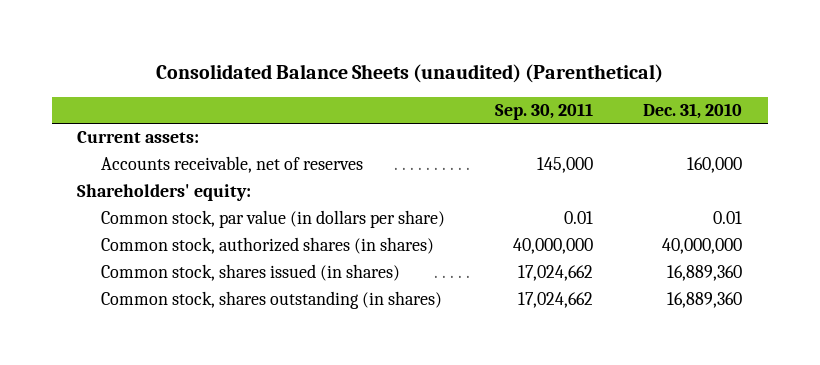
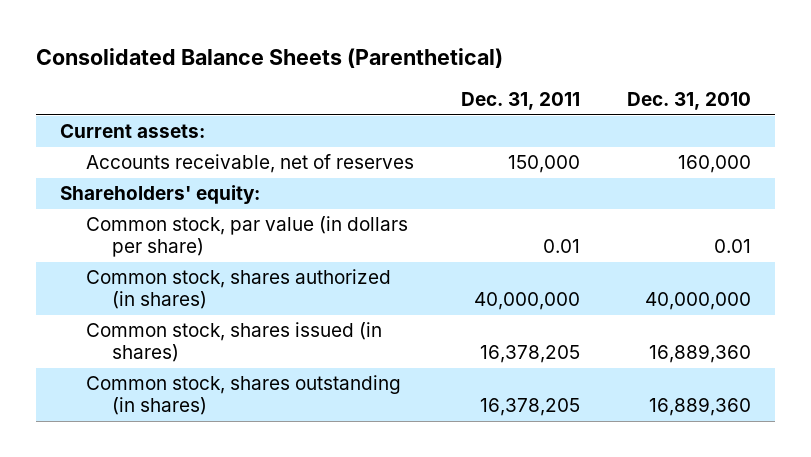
[155,64,663,84] Consolidated Balance Sheets (unaudited) (Parenthetical) -> [36,48,504,69] Consolidated Balance Sheets (Parenthetical)
[495,102,594,120] Sep. 30, 2011 -> none
none -> [460,92,580,111] Dec. 31, 2011
[100,237,434,255] Common stock, authorized shares (in shares) -> [85,269,391,310] Common stock, shares authorized (in shares)

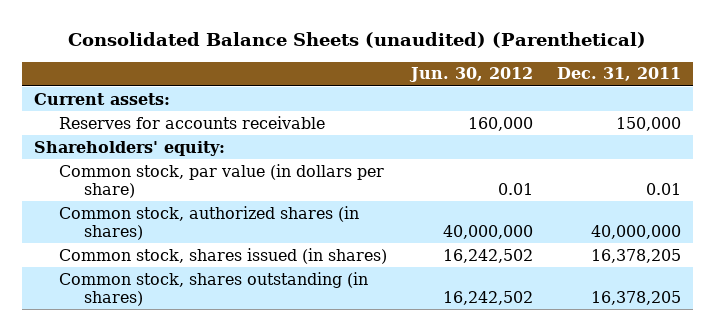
[36,48,504,69] Consolidated Balance Sheets (Parenthetical) -> [68,32,647,49] Consolidated Balance Sheets (unaudited) (Parenthetical)
[627,92,752,111] Dec. 31, 2010 -> none
none -> [408,67,533,83] Jun. 30, 2012
[85,154,414,174] Accounts receivable, net of reserves -> [58,115,325,129] Reserves for accounts receivable
[85,269,391,310] Common stock, shares authorized (in shares) -> [58,205,359,241] Common stock, authorized shares (in shares)

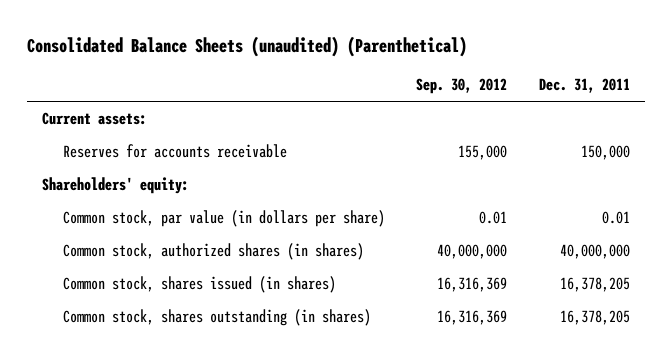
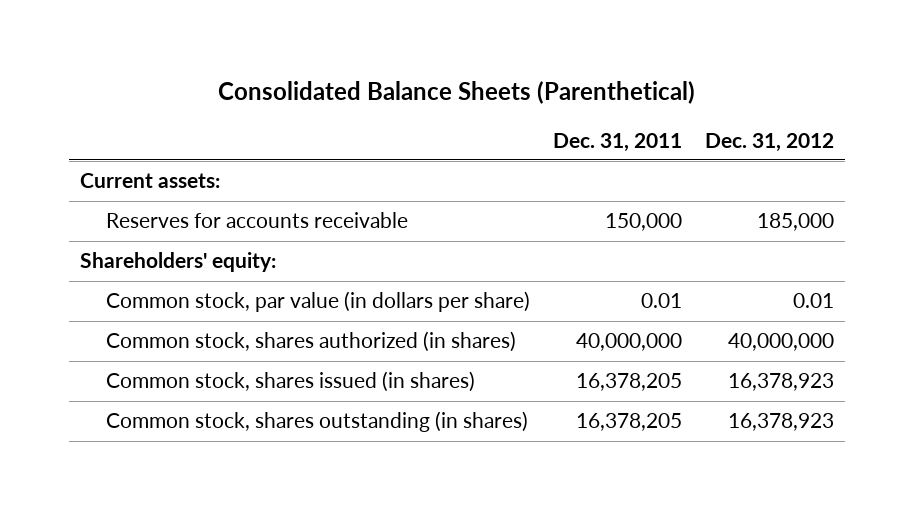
[26,35,467,57] Consolidated Balance Sheets (unaudited) (Parenthetical) -> [217,81,695,105] Consolidated Balance Sheets (Parenthetical)
[416,78,508,95] Sep. 30, 2012 -> none
none -> [704,132,834,152] Dec. 31, 2012
[62,243,364,261] Common stock, authorized shares (in shares) -> [106,331,517,353] Common stock, shares authorized (in shares)

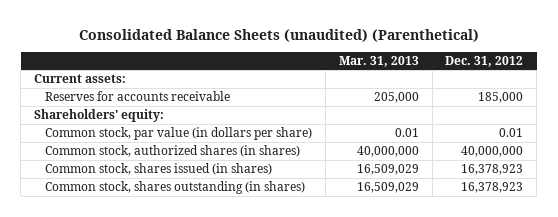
[217,81,695,105] Consolidated Balance Sheets (Parenthetical) -> [78,28,479,42] Consolidated Balance Sheets (unaudited) (Parenthetical)
[553,132,683,152] Dec. 31, 2011 -> none
none -> [338,55,419,67] Mar. 31, 2013
[106,331,517,353] Common stock, shares authorized (in shares) -> [44,145,300,158] Common stock, authorized shares (in shares)

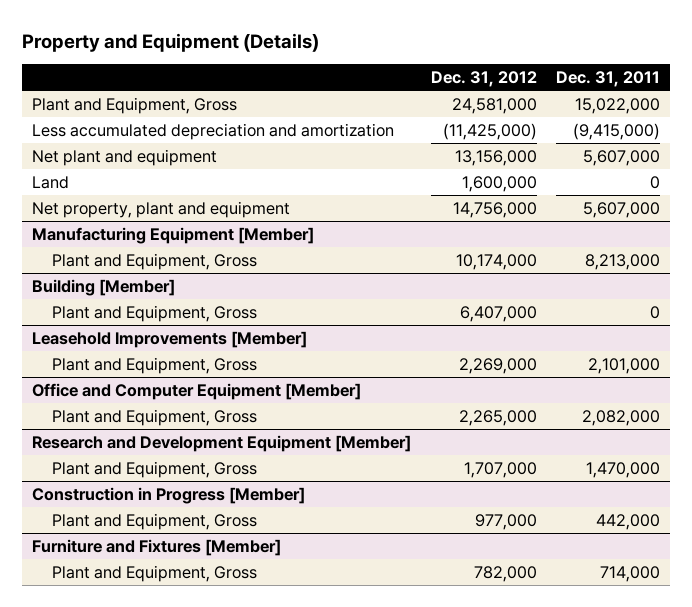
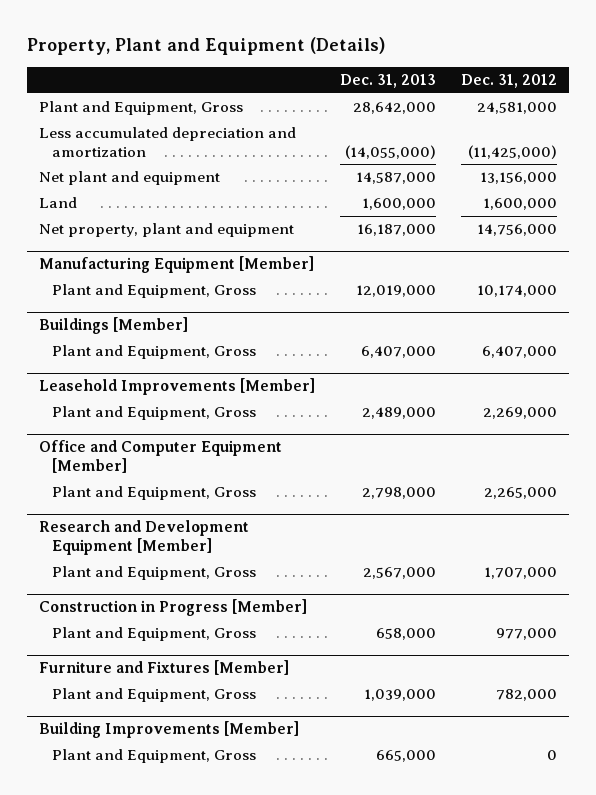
[22,33,320,53] Property and Equipment (Details) -> [27,37,386,56] Property, Plant and Equipment (Details)
[556,71,661,88] Dec. 31, 2011 -> none
none -> [340,73,437,88] Dec. 31, 2013
[32,278,176,296] Building [Member] -> [39,317,189,335] Buildings [Member]
none -> [39,721,300,739] Building Improvements [Member]
none -> [52,749,257,764] Plant and Equipment, Gross

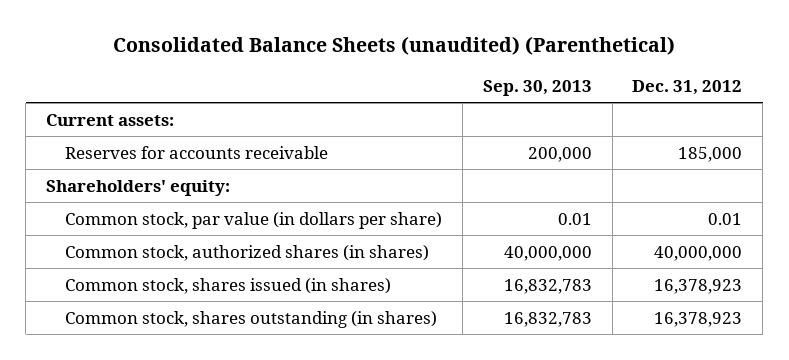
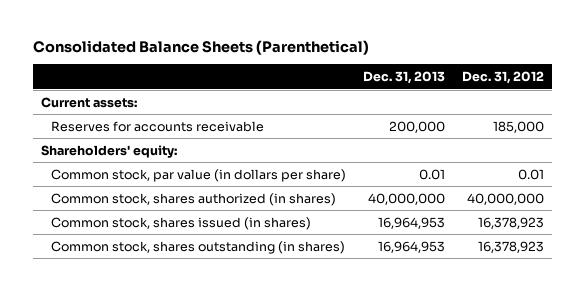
[113,36,676,56] Consolidated Balance Sheets (unaudited) (Parenthetical) -> [32,40,369,56] Consolidated Balance Sheets (Parenthetical)
[482,79,592,96] Sep. 30, 2013 -> none
none -> [362,71,445,85] Dec. 31, 2013
[64,244,429,261] Common stock, authorized shares (in shares) -> [50,192,336,206] Common stock, shares authorized (in shares)

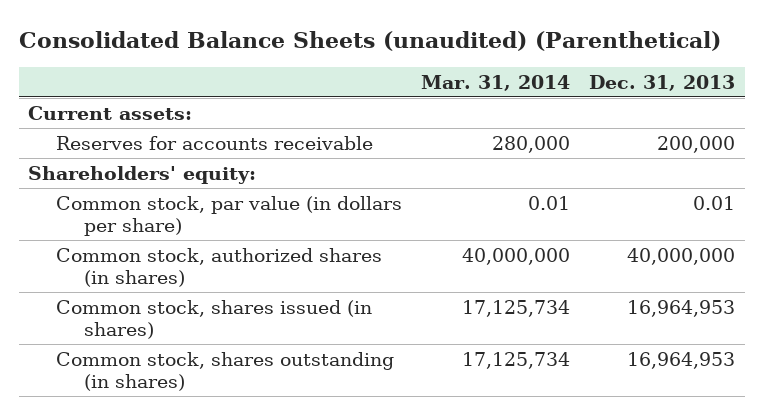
[32,40,369,56] Consolidated Balance Sheets (Parenthetical) -> [19,31,722,52] Consolidated Balance Sheets (unaudited) (Parenthetical)
[461,71,544,85] Dec. 31, 2012 -> none
none -> [421,74,571,91] Mar. 31, 2014
[50,192,336,206] Common stock, shares authorized (in shares) -> [56,247,383,288] Common stock, authorized shares (in shares)

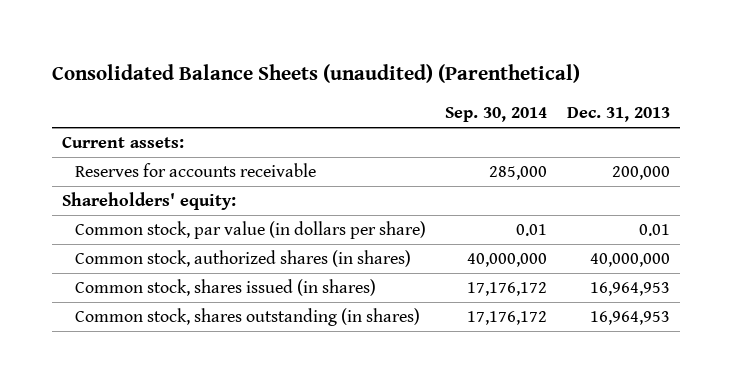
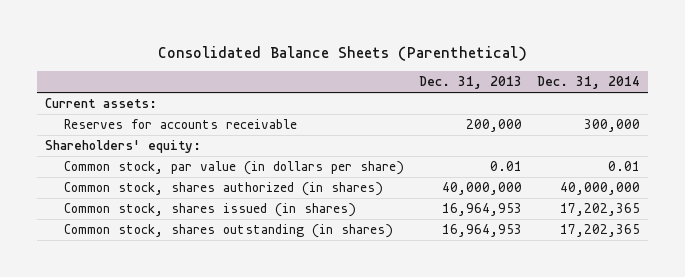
[51,63,580,83] Consolidated Balance Sheets (unaudited) (Parenthetical) -> [157,45,527,61] Consolidated Balance Sheets (Parenthetical)
[445,107,548,123] Sep. 30, 2014 -> none
none -> [537,76,641,90] Dec. 31, 2014
[74,250,411,268] Common stock, authorized shares (in shares) -> [64,181,384,196] Common stock, shares authorized (in shares)

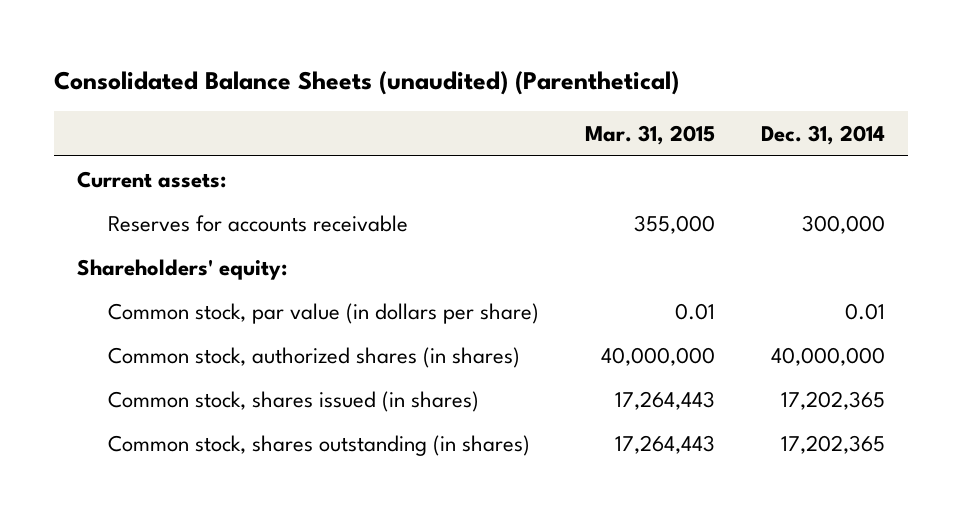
[157,45,527,61] Consolidated Balance Sheets (Parenthetical) -> [54,70,680,95] Consolidated Balance Sheets (unaudited) (Parenthetical)
[419,76,523,90] Dec. 31, 2013 -> none
none -> [584,124,715,145] Mar. 31, 2015
[64,181,384,196] Common stock, shares authorized (in shares) -> [107,346,520,368] Common stock, authorized shares (in shares)

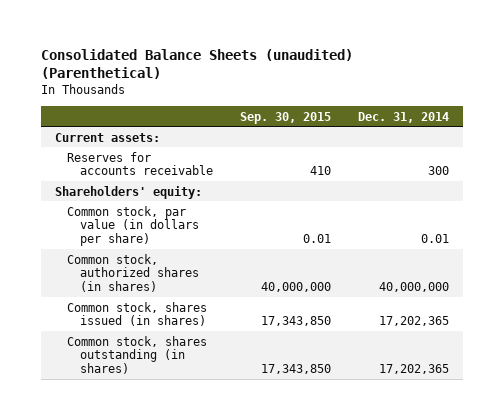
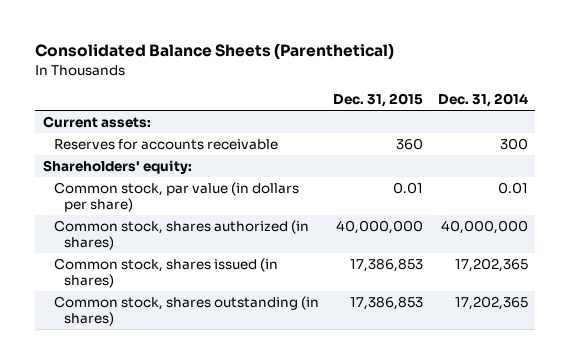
[41,48,354,80] Consolidated Balance Sheets (unaudited) (Parenthetical) -> [35,43,395,60] Consolidated Balance Sheets (Parenthetical)
[240,111,332,124] Sep. 30, 2015 -> none
none -> [333,93,424,108] Dec. 31, 2015
[67,253,200,293] Common stock, authorized shares (in shares) -> [53,220,309,250] Common stock, shares authorized (in shares)

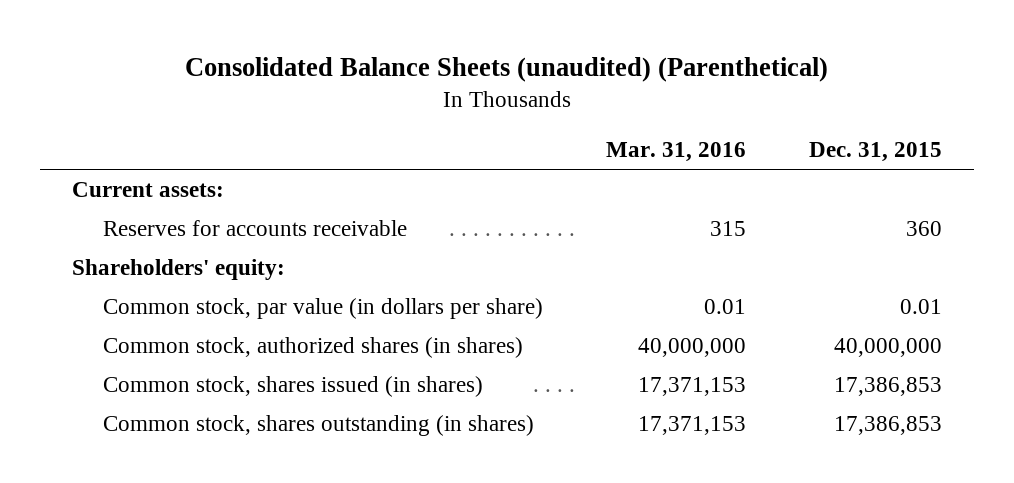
[35,43,395,60] Consolidated Balance Sheets (Parenthetical) -> [185,57,829,83] Consolidated Balance Sheets (unaudited) (Parenthetical)
[438,93,529,108] Dec. 31, 2014 -> none
none -> [606,142,747,163] Mar. 31, 2016
[53,220,309,250] Common stock, shares authorized (in shares) -> [103,337,524,359] Common stock, authorized shares (in shares)

